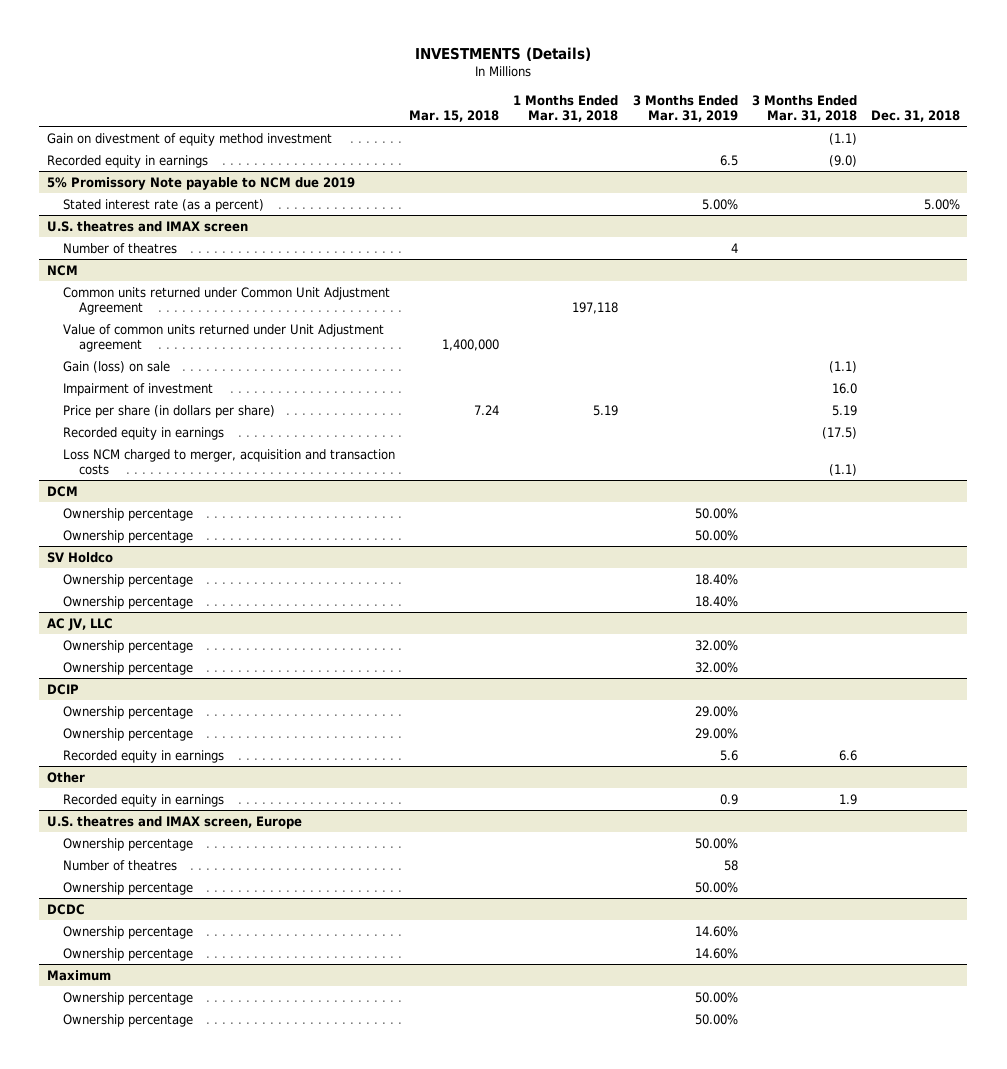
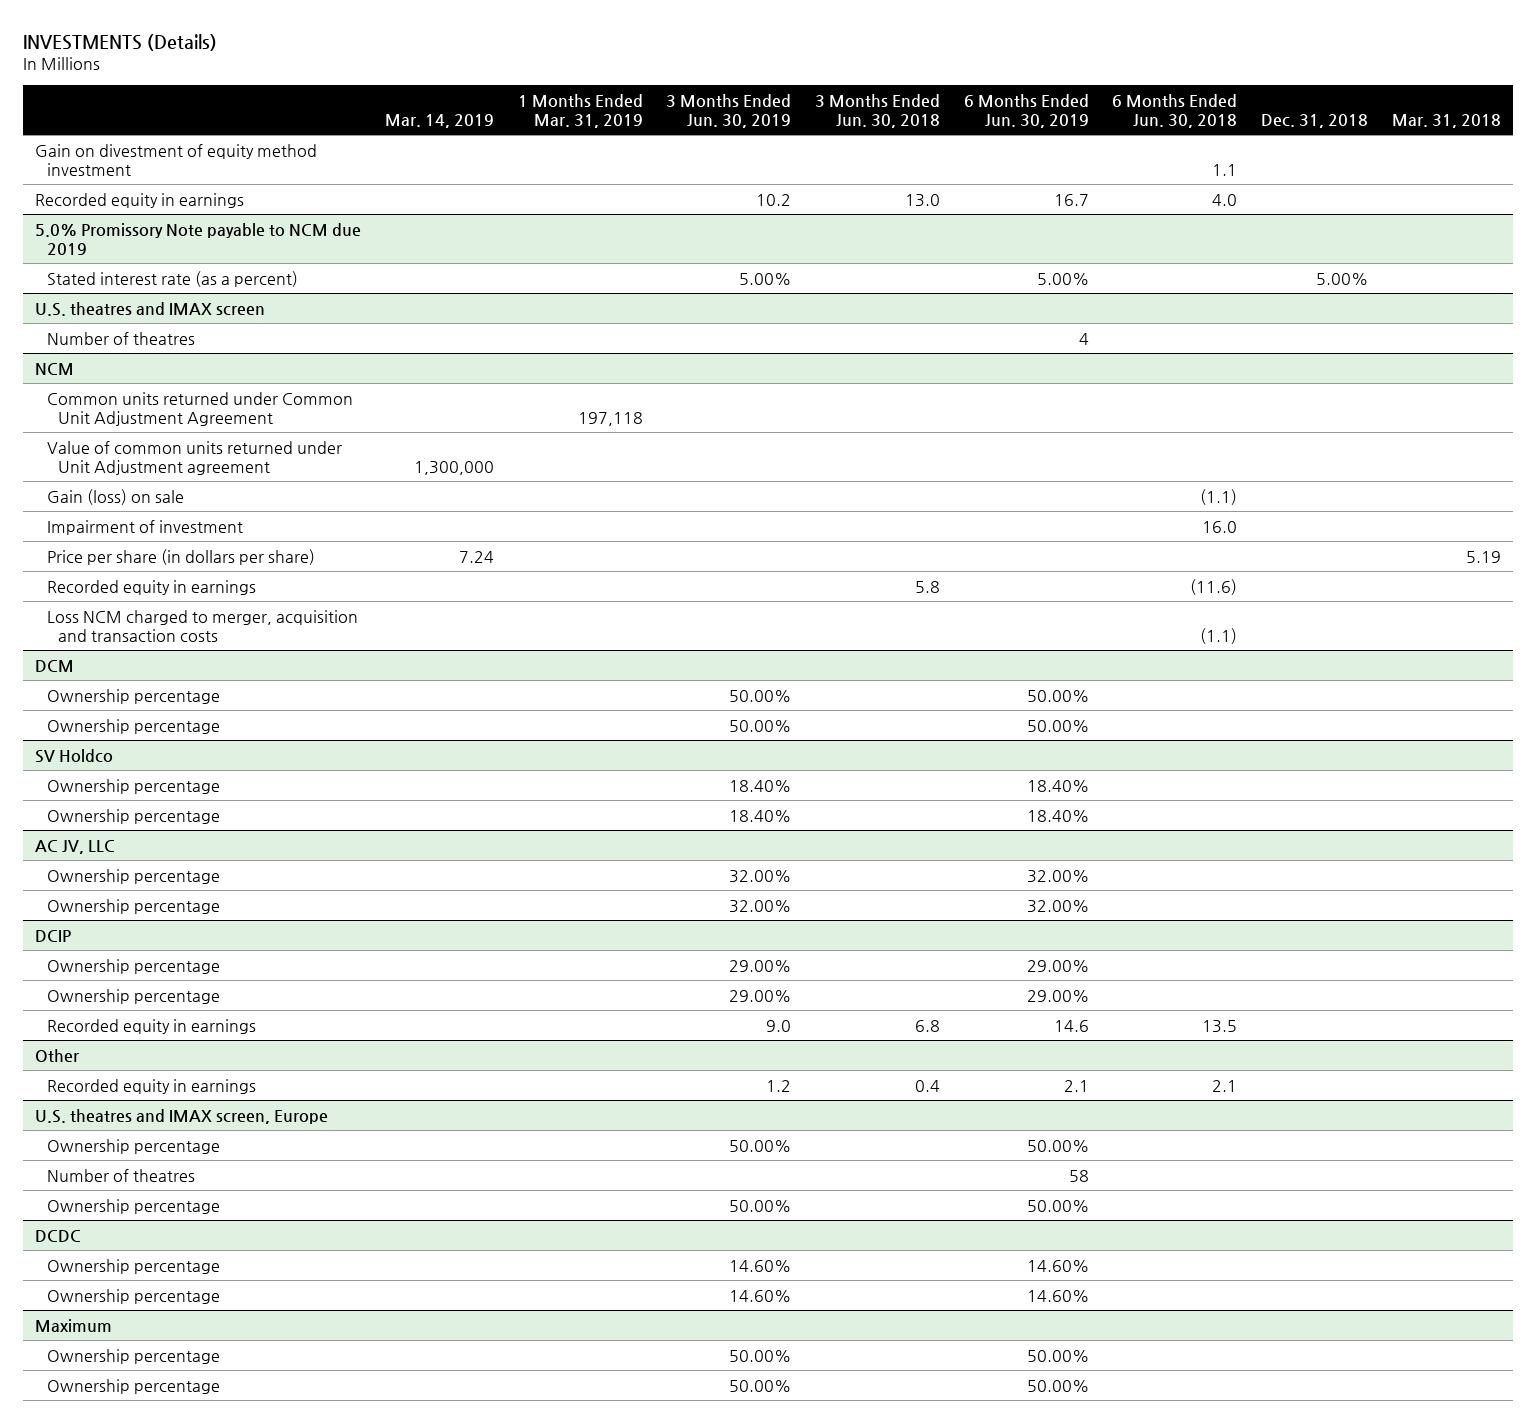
[408,110,499,123] Mar. 15, 2018 -> none
[513,94,619,123] 1 Months Ended Mar. 31, 2018 -> none
[632,94,738,123] 3 Months Ended Mar. 31, 2019 -> none
[751,94,857,123] 3 Months Ended Mar. 31, 2018 -> none
none -> [384,113,494,128] Mar. 14, 2019
none -> [517,93,643,128] 1 Months Ended Mar. 31, 2019
none -> [666,93,792,128] 3 Months Ended Jun. 30, 2019
none -> [814,93,940,128] 3 Months Ended Jun. 30, 2018
none -> [963,93,1089,128] 6 Months Ended Jun. 30, 2019
none -> [1112,93,1238,128] 6 Months Ended Jun. 30, 2018
none -> [1391,113,1501,128] Mar. 31, 2018
[46,176,355,190] 5% Promissory Note payable to NCM due 2019 -> [35,222,362,255] 5.0% Promissory Note payable to NCM due 2019

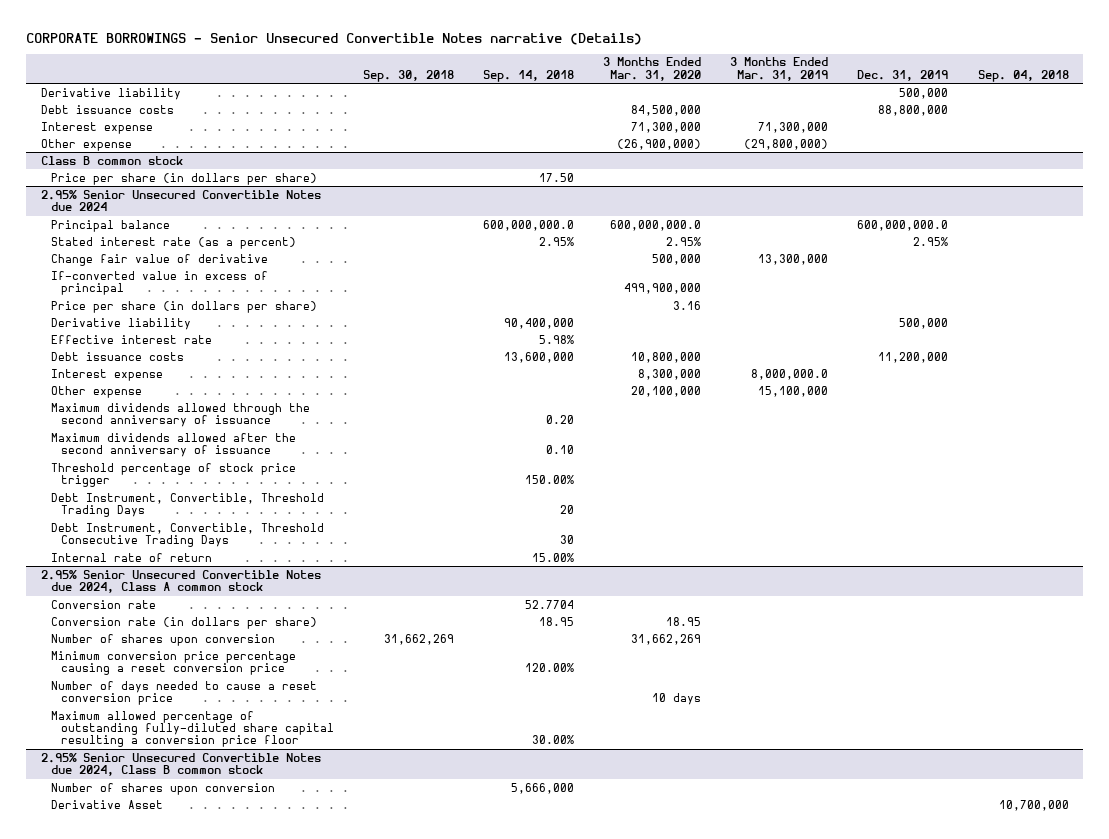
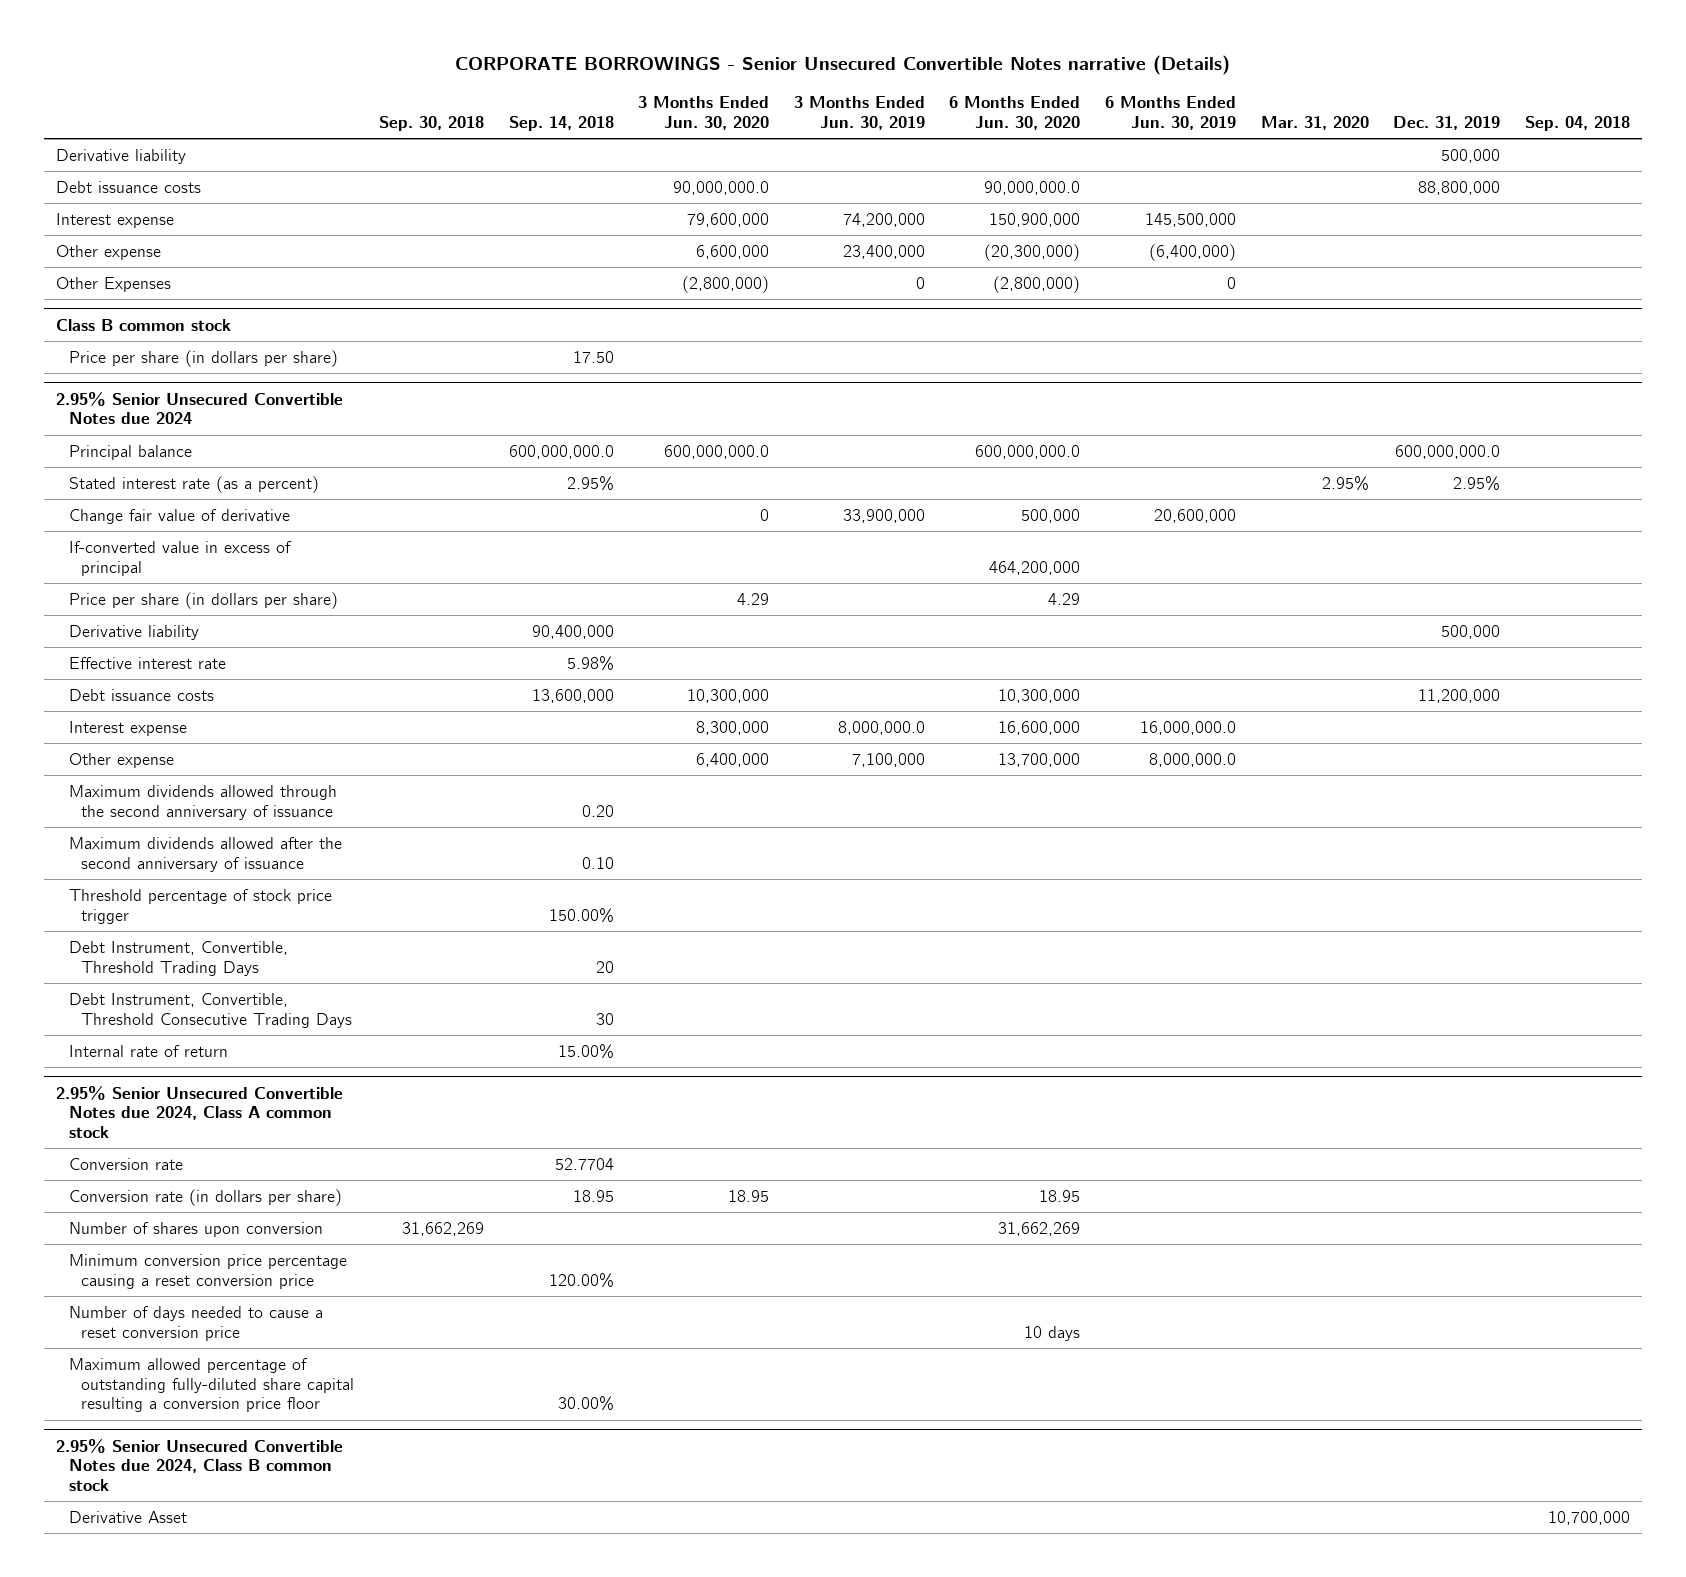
[603,57,702,81] 3 Months Ended Mar. 31, 2020 -> none
[730,57,829,81] 3 Months Ended Mar. 31, 2019 -> none
none -> [638,96,770,130] 3 Months Ended Jun. 30, 2020
none -> [793,96,925,130] 3 Months Ended Jun. 30, 2019
none -> [949,96,1081,130] 6 Months Ended Jun. 30, 2020
none -> [1104,96,1236,130] 6 Months Ended Jun. 30, 2019
none -> [1260,115,1369,130] Mar. 31, 2020
none -> [56,276,172,292] Other Expenses
[50,782,275,795] Number of shares upon conversion -> none

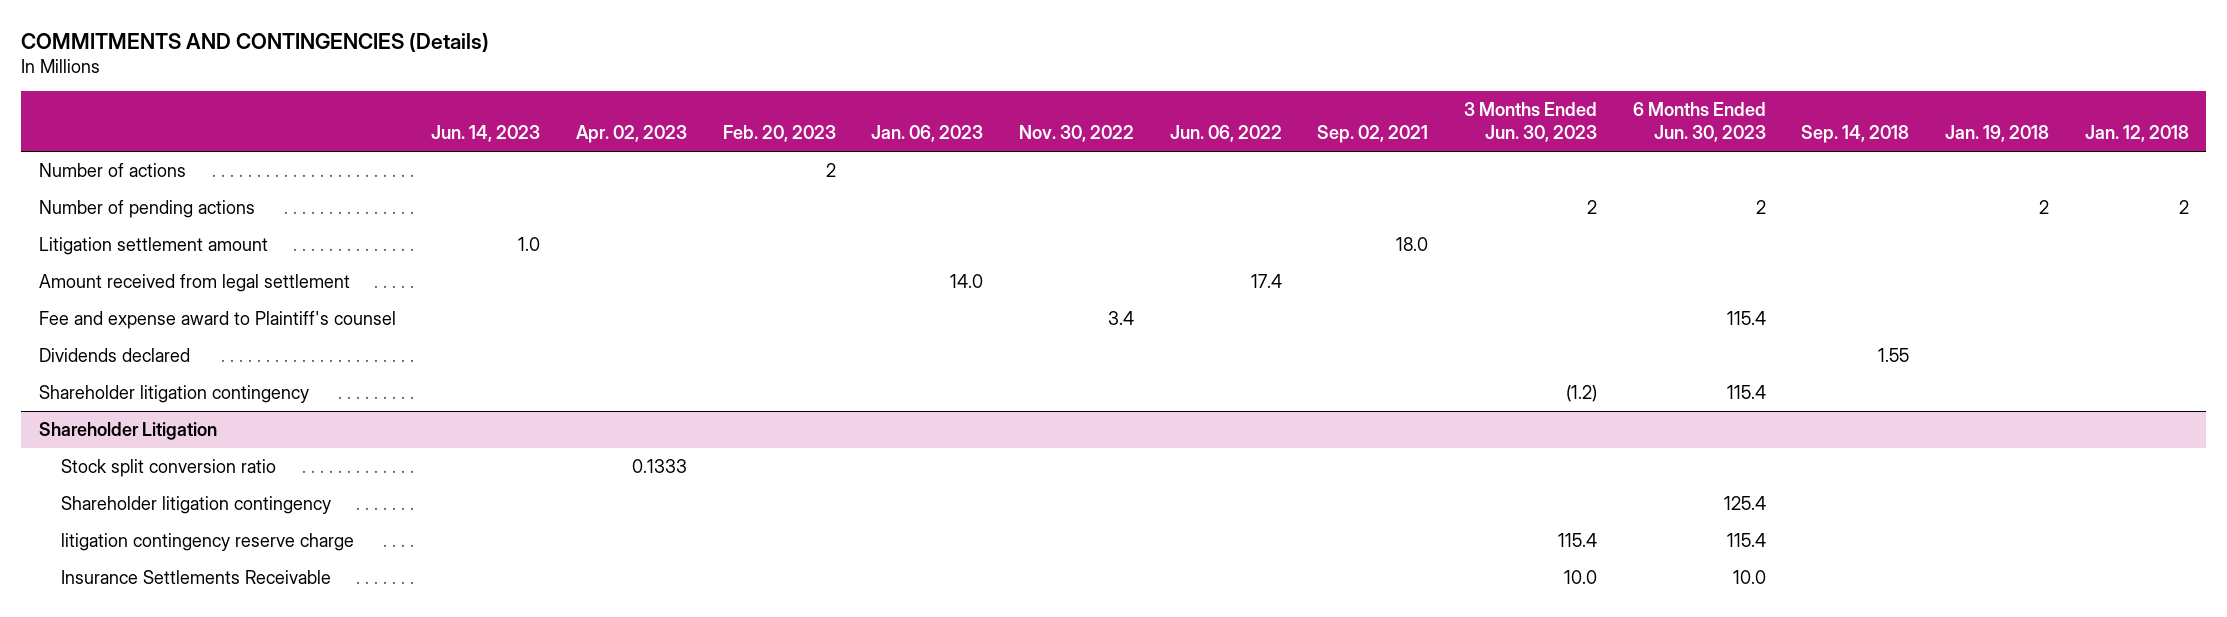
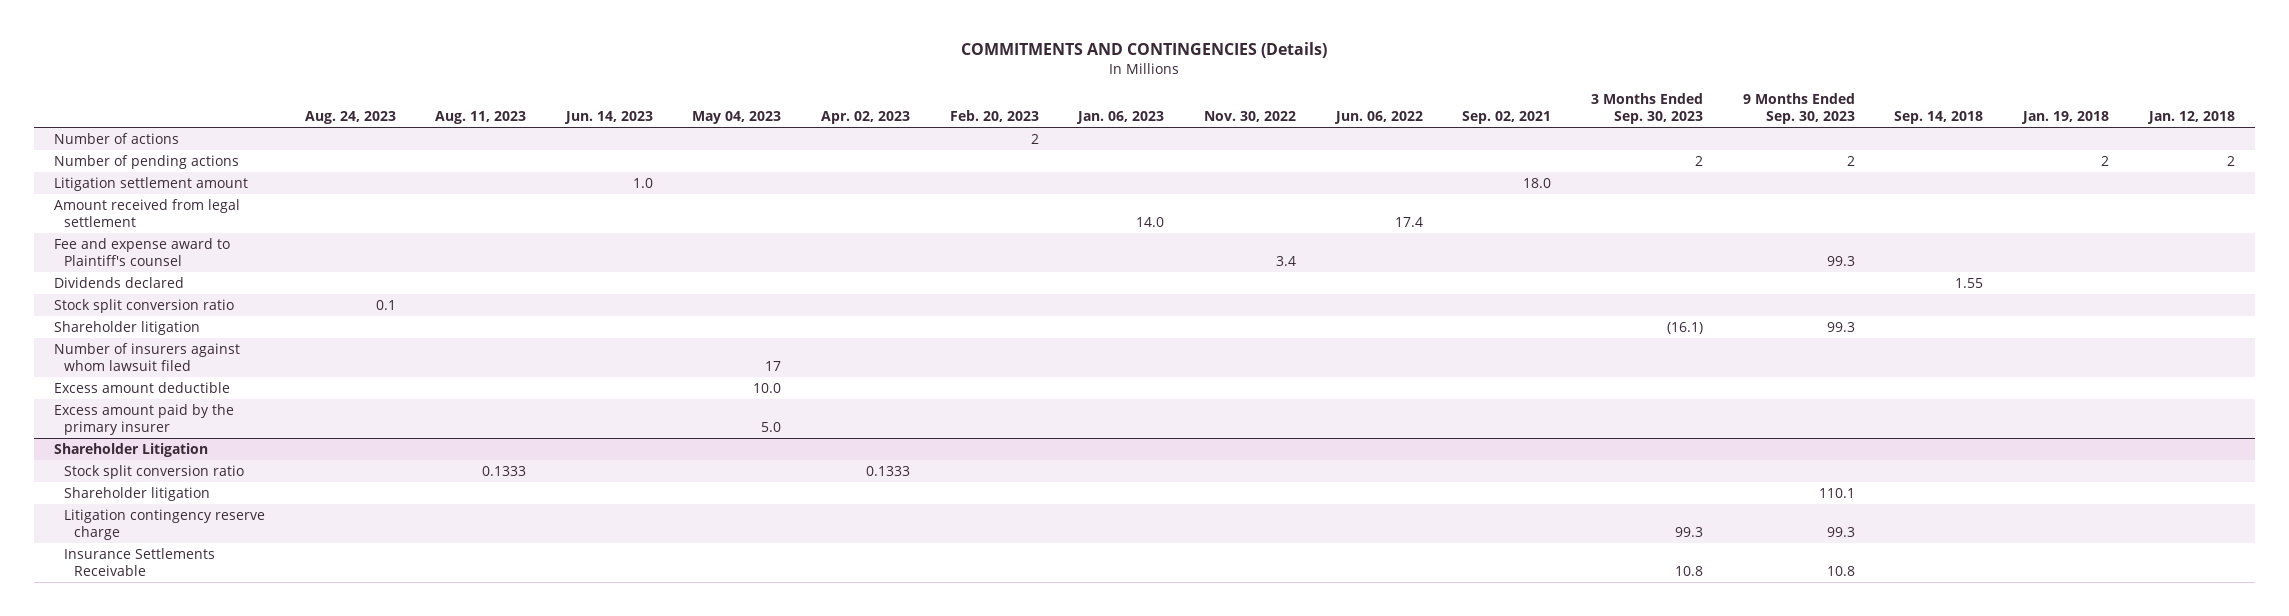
[1463,102,1597,143] 3 Months Ended Jun. 30, 2023 -> none
[1632,102,1766,143] 6 Months Ended Jun. 30, 2023 -> none
none -> [304,111,396,125] Aug. 24, 2023
none -> [435,111,527,125] Aug. 11, 2023
none -> [692,111,782,125] May 04, 2023
none -> [1591,92,1704,125] 3 Months Ended Sep. 30, 2023
none -> [1742,92,1855,125] 9 Months Ended Sep. 30, 2023
none -> [53,298,234,313] Stock split conversion ratio
[38,384,309,403] Shareholder litigation contingency -> [53,320,200,335] Shareholder litigation
none -> [53,342,240,372] Number of insurers against whom lawsuit filed
none -> [53,381,230,393] Excess amount deductible
none -> [53,403,234,436] Excess amount paid by the primary insurer
[61,495,332,514] Shareholder litigation contingency -> [63,486,210,501] Shareholder litigation
[61,532,355,551] litigation contingency reserve charge -> [63,508,265,541] Litigation contingency reserve charge

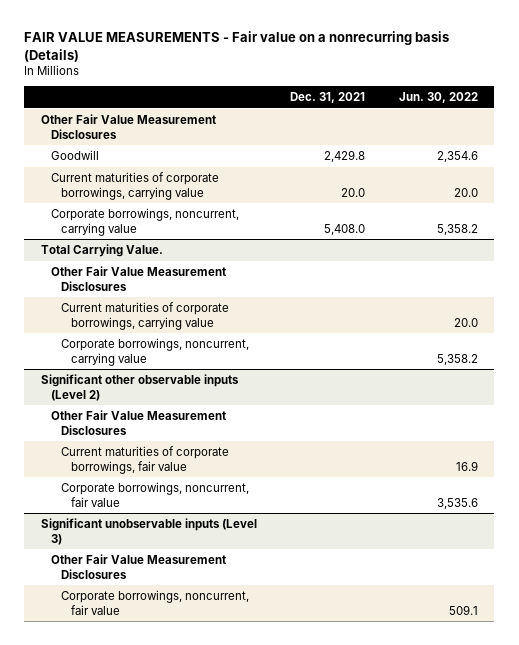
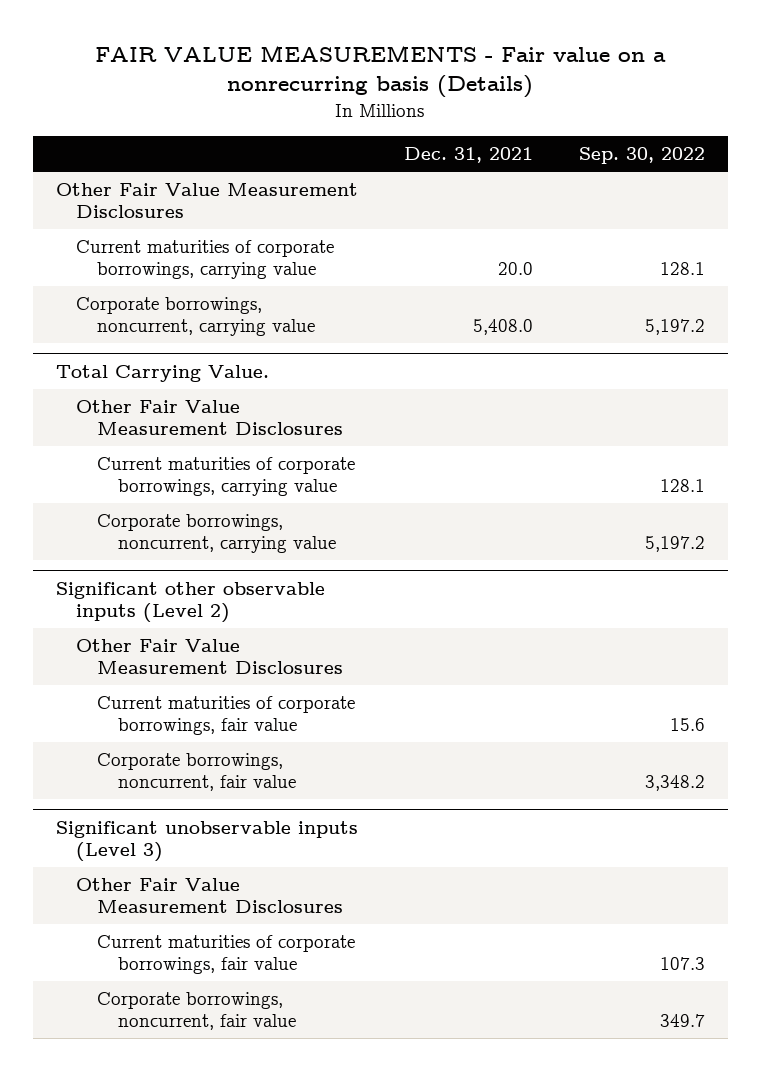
[398,92,478,104] Jun. 30, 2022 -> none
none -> [579,147,706,165] Sep. 30, 2022
[51,150,100,161] Goodwill -> none
none -> [97,935,356,975] Current maturities of corporate borrowings, fair value

